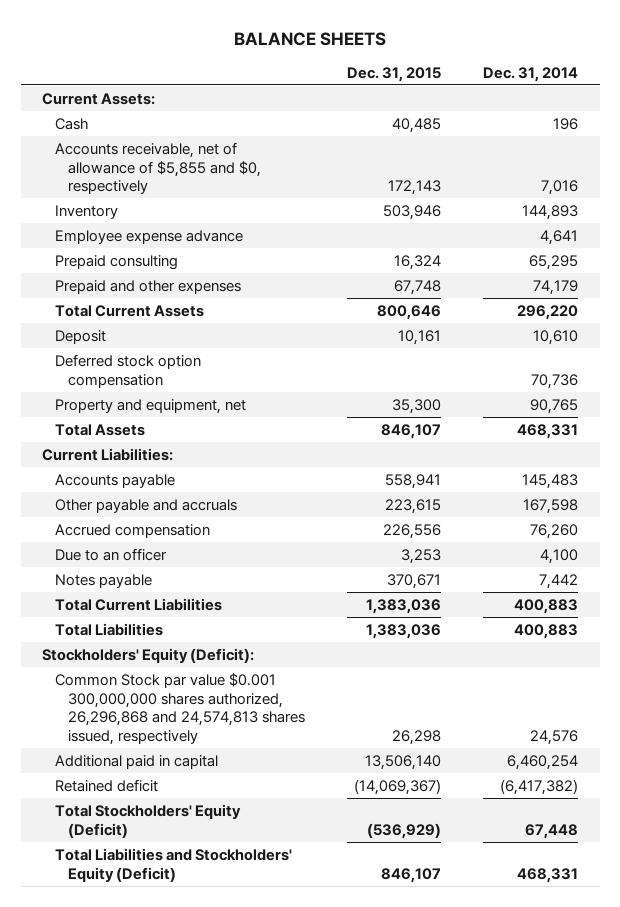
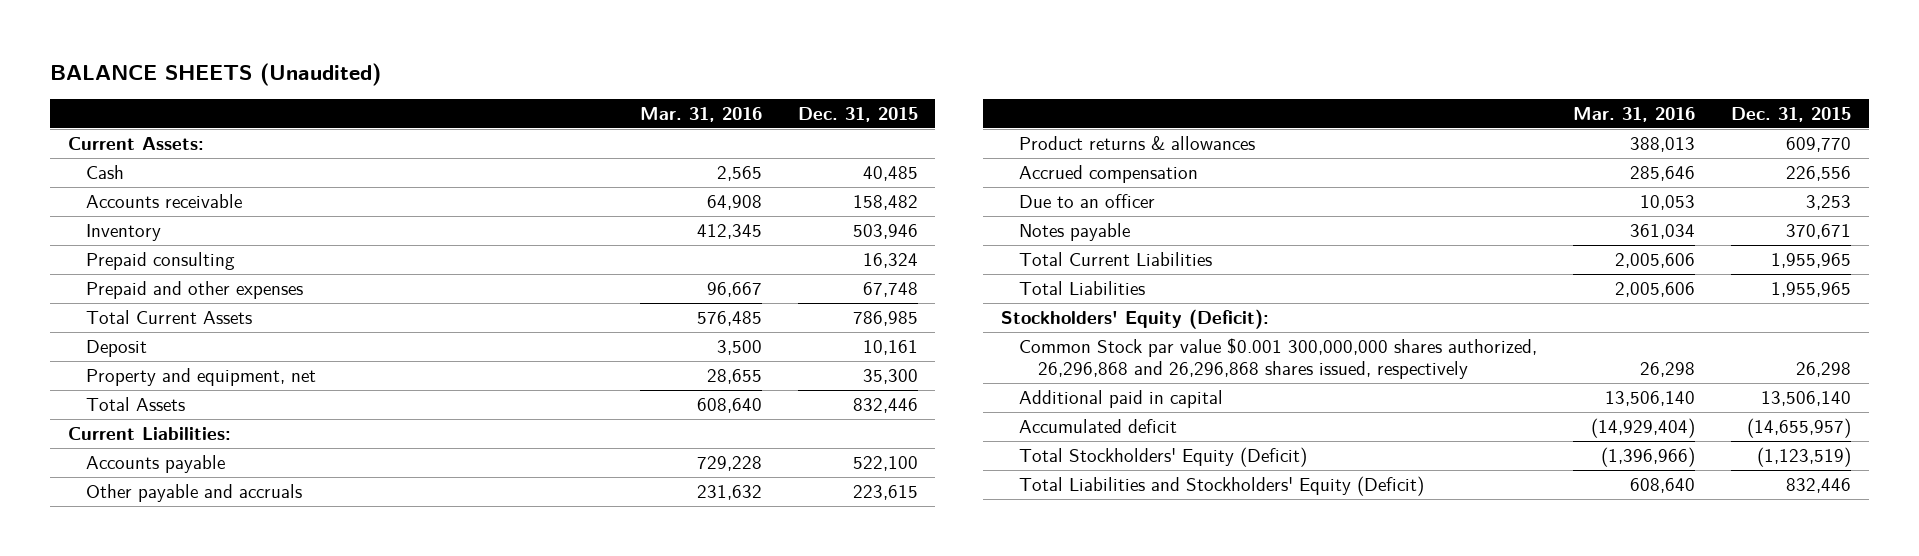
[234,31,387,46] BALANCE SHEETS -> [50,62,382,86] BALANCE SHEETS (Unaudited)
[483,66,579,82] Dec. 31, 2014 -> none
none -> [639,107,762,123] Mar. 31, 2016
[54,141,261,195] Accounts receivable, net of allowance of $5,855 and $0, respectively -> [86,193,243,208] Accounts receivable
[388,180,442,196] 172,143 -> [852,194,918,210] 158,482
[54,229,243,244] Employee expense advance -> none
[377,304,442,320] 800,646 -> [852,310,918,326] 786,985
[54,353,201,388] Deferred stock option compensation -> none
[381,423,442,439] 846,107 -> [852,397,918,413] 832,446
[385,473,442,489] 558,941 -> [852,455,918,471] 522,100
none -> [1019,135,1256,150] Product returns & allowances
[366,598,442,614] 1,383,036 -> [1770,252,1851,268] 1,955,965
[366,623,442,639] 1,383,036 -> [1770,281,1851,297] 1,955,965
[54,672,305,746] Common Stock par value $0.001 300,000,000 shares authorized, 26,296,868 and 24,574,813 shares issued, respectively -> [1019,337,1538,380] Common Stock par value $0.001 300,000,000 shares authorized, 26,296,868 and 26,296,868 shares issued, respectively
[54,778,158,792] Retained deficit -> [1019,418,1178,433] Accumulated deficit
[354,778,442,795] (14,069,367) -> [1746,417,1851,438] (14,655,957)
[367,822,442,839] (536,929) -> [1756,446,1851,467] (1,123,519)
[381,867,442,883] 846,107 -> [1785,477,1851,493] 832,446

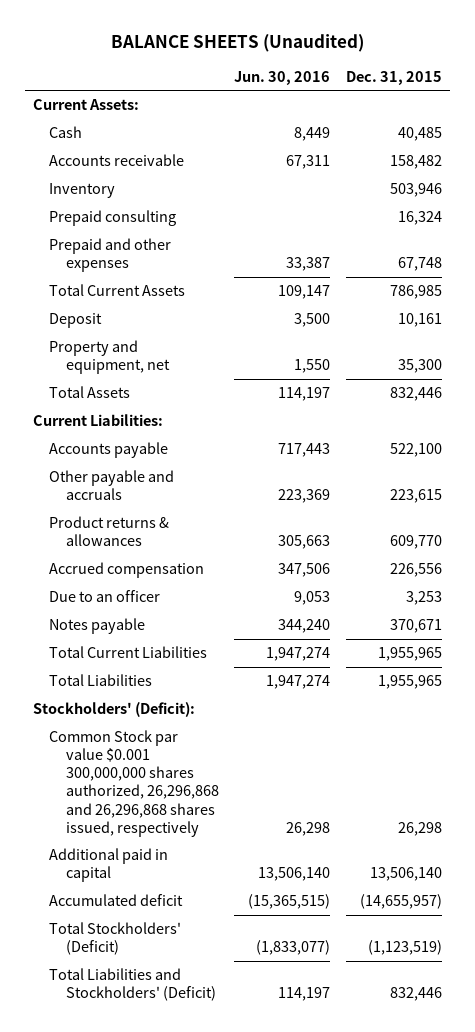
[639,107,762,123] Mar. 31, 2016 -> none
none -> [234,70,331,85] Jun. 30, 2016
[1001,308,1270,329] Stockholders' Equity (Deficit): -> [33,702,196,718] Stockholders' (Deficit):
[1019,446,1308,467] Total Stockholders' Equity (Deficit) -> [49,922,182,956] Total Stockholders' (Deficit)
[1019,475,1425,496] Total Liabilities and Stockholders' Equity (Deficit) -> [49,968,216,1002] Total Liabilities and Stockholders' (Deficit)

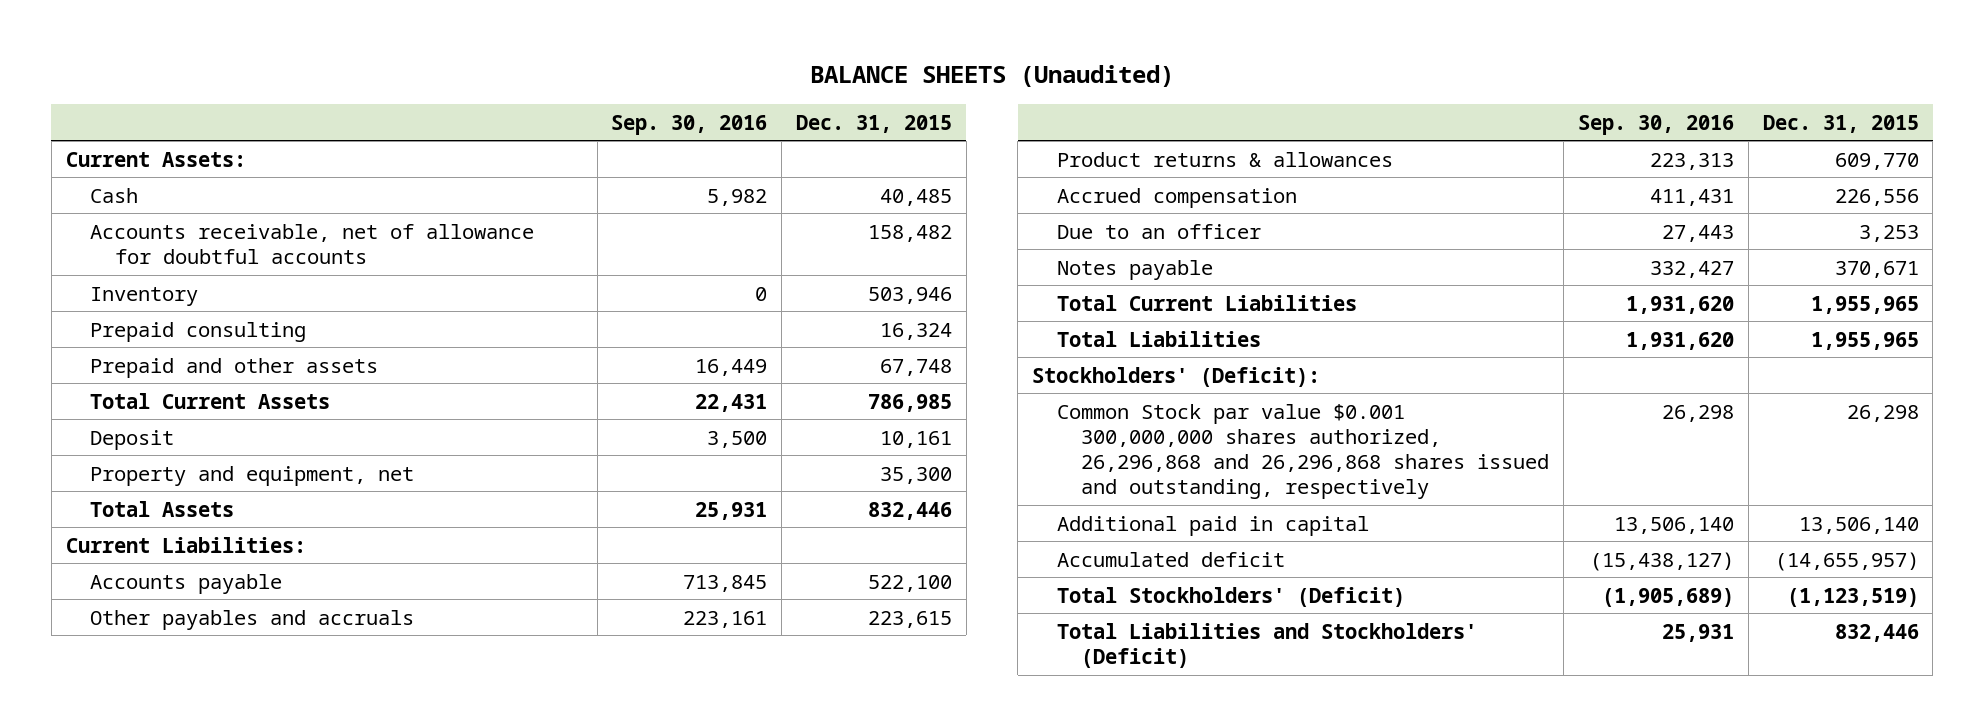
[234,70,331,85] Jun. 30, 2016 -> none
none -> [611,114,768,135] Sep. 30, 2016
[49,154,185,167] Accounts receivable -> [90,223,535,264] Accounts receivable, net of allowance for doubtful accounts
[49,238,172,273] Prepaid and other expenses -> [90,357,379,378] Prepaid and other assets
[49,470,175,501] Other payable and accruals -> [90,609,415,630] Other payables and accruals
[49,730,219,837] Common Stock par value $0.001 300,000,000 shares authorized, 26,296,868 and 26,296,868 shares issued, respectively -> [1056,403,1550,500] Common Stock par value $0.001 300,000,000 shares authorized, 26,296,868 and 26,296,868 shares issued and outstanding, respectively

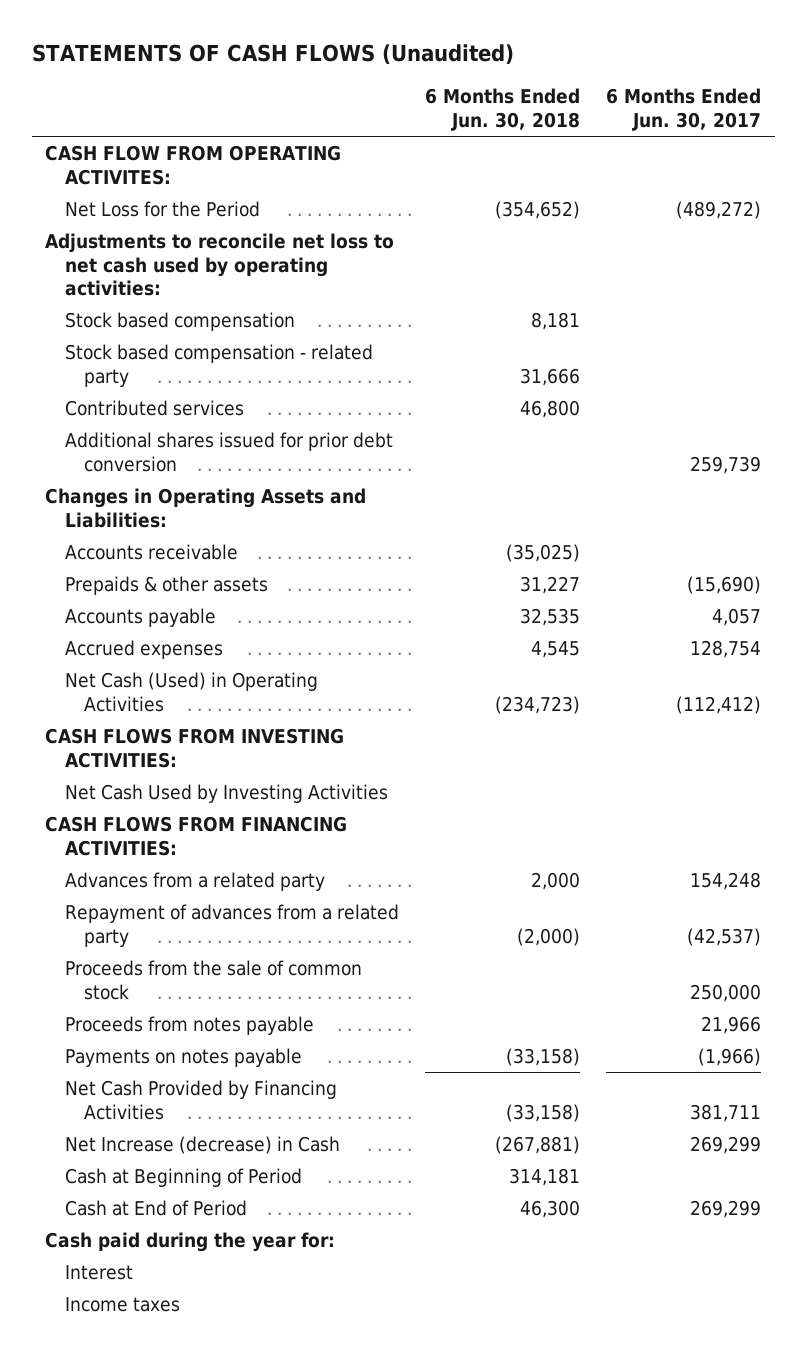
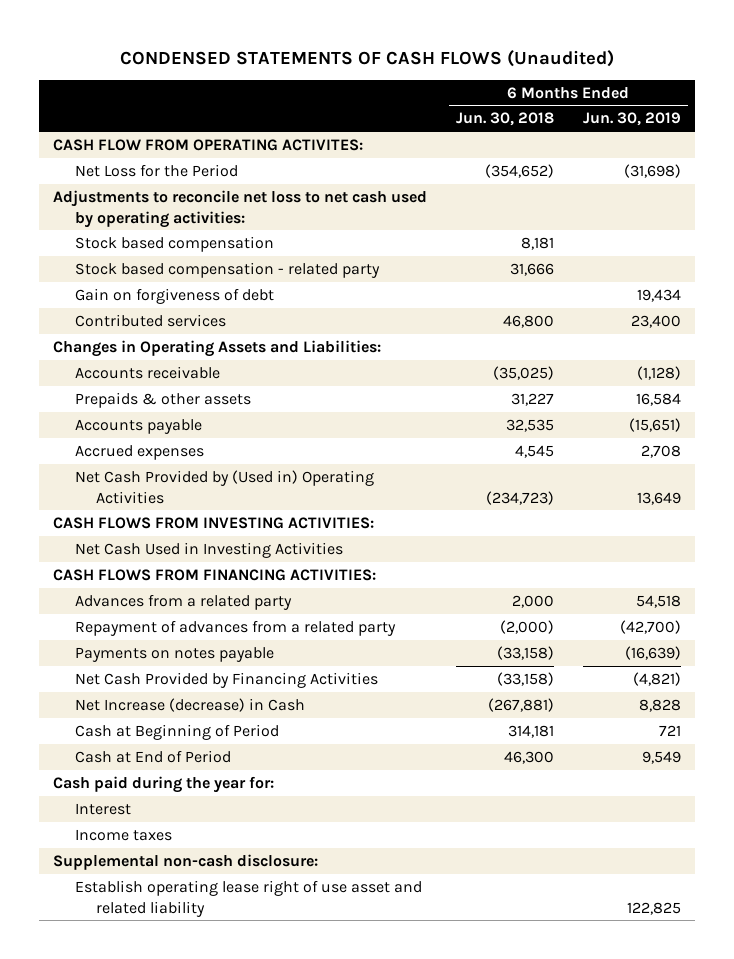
[31,44,514,65] STATEMENTS OF CASH FLOWS (Unaudited) -> [119,49,614,67] CONDENSED STATEMENTS OF CASH FLOWS (Unaudited)
[606,88,762,131] 6 Months Ended Jun. 30, 2017 -> none
none -> [582,112,681,127] Jun. 30, 2019
none -> [74,287,274,304] Gain on forgiveness of debt
[64,432,393,472] Additional shares issued for prior debt conversion -> none
[64,672,318,712] Net Cash (Used) in Operating Activities -> [74,469,374,504] Net Cash Provided by (Used in) Operating Activities
[64,784,388,804] Net Cash Used by Investing Activities -> [74,541,343,558] Net Cash Used in Investing Activities
[64,960,362,1000] Proceeds from the sale of common stock -> none
[64,1016,314,1036] Proceeds from notes payable -> none
none -> [53,853,319,870] Supplemental non-cash disclosure:
none -> [74,879,422,917] Establish operating lease right of use asset and related liability

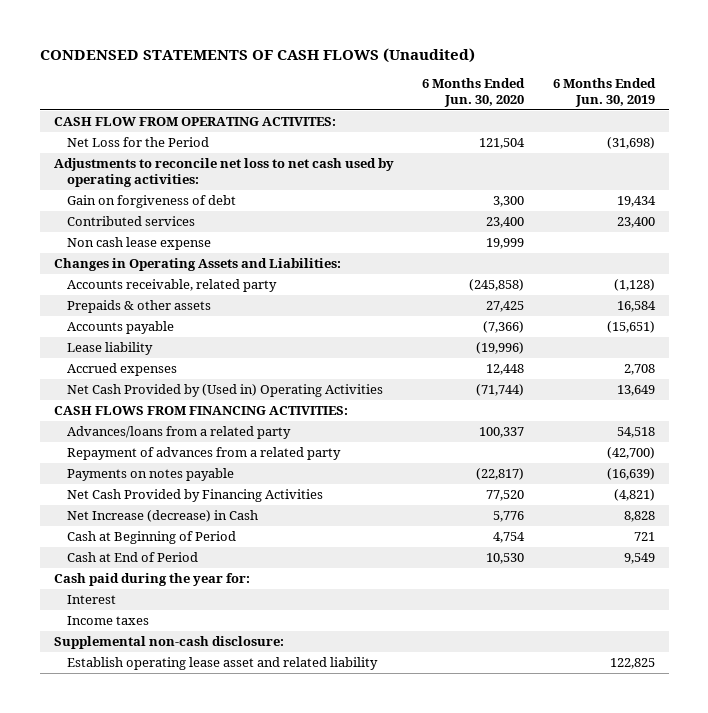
[455,112,554,127] Jun. 30, 2018 -> none
none -> [422,78,526,107] 6 Months Ended Jun. 30, 2020
[74,235,274,252] Stock based compensation -> none
[74,261,380,278] Stock based compensation - related party -> none
none -> [67,237,212,251] Non cash lease expense
[74,365,220,379] Accounts receivable -> [67,279,278,293] Accounts receivable, related party
none -> [67,342,154,356] Lease liability
[53,516,375,529] CASH FLOWS FROM INVESTING ACTIVITIES: -> none
[74,541,343,558] Net Cash Used in Investing Activities -> none
[74,593,292,610] Advances from a related party -> [67,426,292,440] Advances/loans from a related party
[74,879,422,917] Establish operating lease right of use asset and related liability -> [67,657,379,671] Establish operating lease asset and related liability

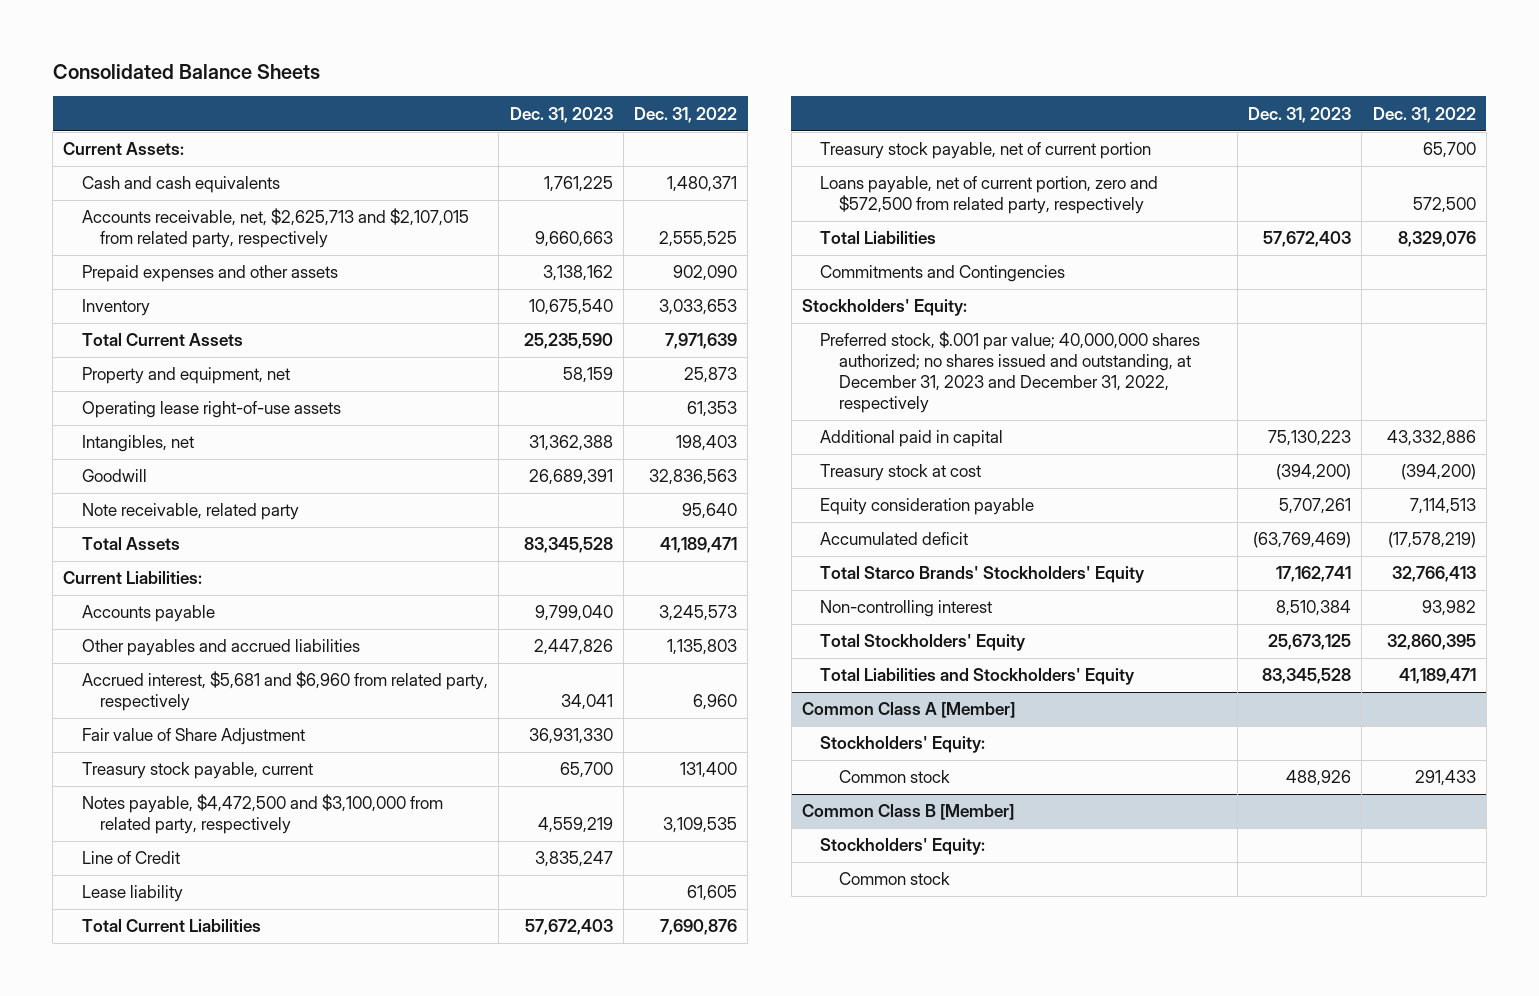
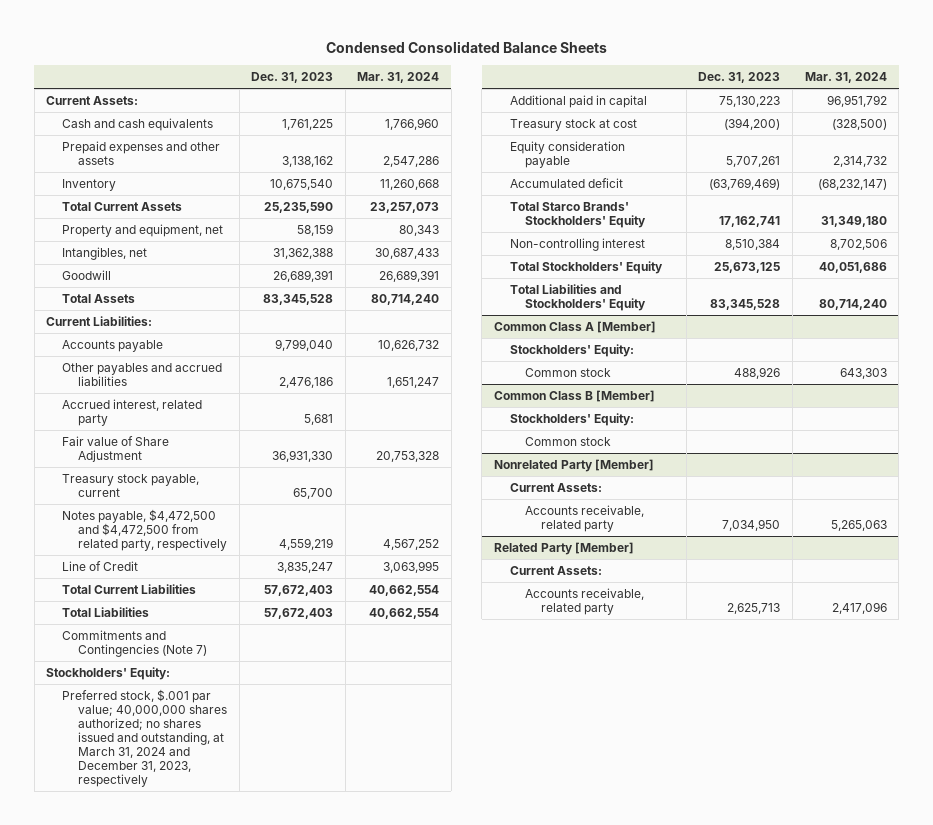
[52,64,320,80] Consolidated Balance Sheets -> [325,41,607,54] Condensed Consolidated Balance Sheets
[634,106,738,123] Dec. 31, 2022 -> none
none -> [357,72,440,84] Mar. 31, 2024
[81,208,469,249] Accounts receivable, net, $2,625,713 and $2,107,015 from related party, respectively -> none
[81,401,341,419] Operating lease right-of-use assets -> none
[81,503,299,521] Note receivable, related party -> none
[533,639,613,656] 2,447,826 -> [279,377,334,389] 2,476,186
[81,671,488,712] Accrued interest, $5,681 and $6,960 from related party, respectively -> [62,399,203,427] Accrued interest, related party
[560,694,613,711] 34,041 -> [304,414,334,426] 5,681
[81,794,443,835] Notes payable, $4,472,500 and $3,100,000 from related party, respectively -> [62,509,227,552] Notes payable, $4,472,500 and $4,472,500 from related party, respectively
[81,885,183,903] Lease liability -> none
[820,142,1152,160] Treasury stock payable, net of current portion -> none
[820,176,1159,215] Loans payable, net of current portion, zero and $572,500 from related party, respectively -> none
[820,265,1066,283] Commitments and Contingencies -> [62,630,207,658] Commitments and Contingencies (Note 7)
[820,331,1201,413] Preferred stock, $.001 par value; 40,000,000 shares authorized; no shares issued and outstanding, at December 31, 2023 and December 31, 2022, respectively -> [62,689,227,788] Preferred stock, $.001 par value; 40,000,000 shares authorized; no shares issued and outstanding, at March 31, 2024 and December 31, 2023, respectively
none -> [493,459,654,473] Nonrelated Party [Member]
none -> [509,483,602,493] Current Assets:
none -> [525,505,645,533] Accounts receivable, related party
none -> [493,542,634,556] Related Party [Member]
none -> [509,566,602,576] Current Assets:
none -> [525,588,645,616] Accounts receivable, related party

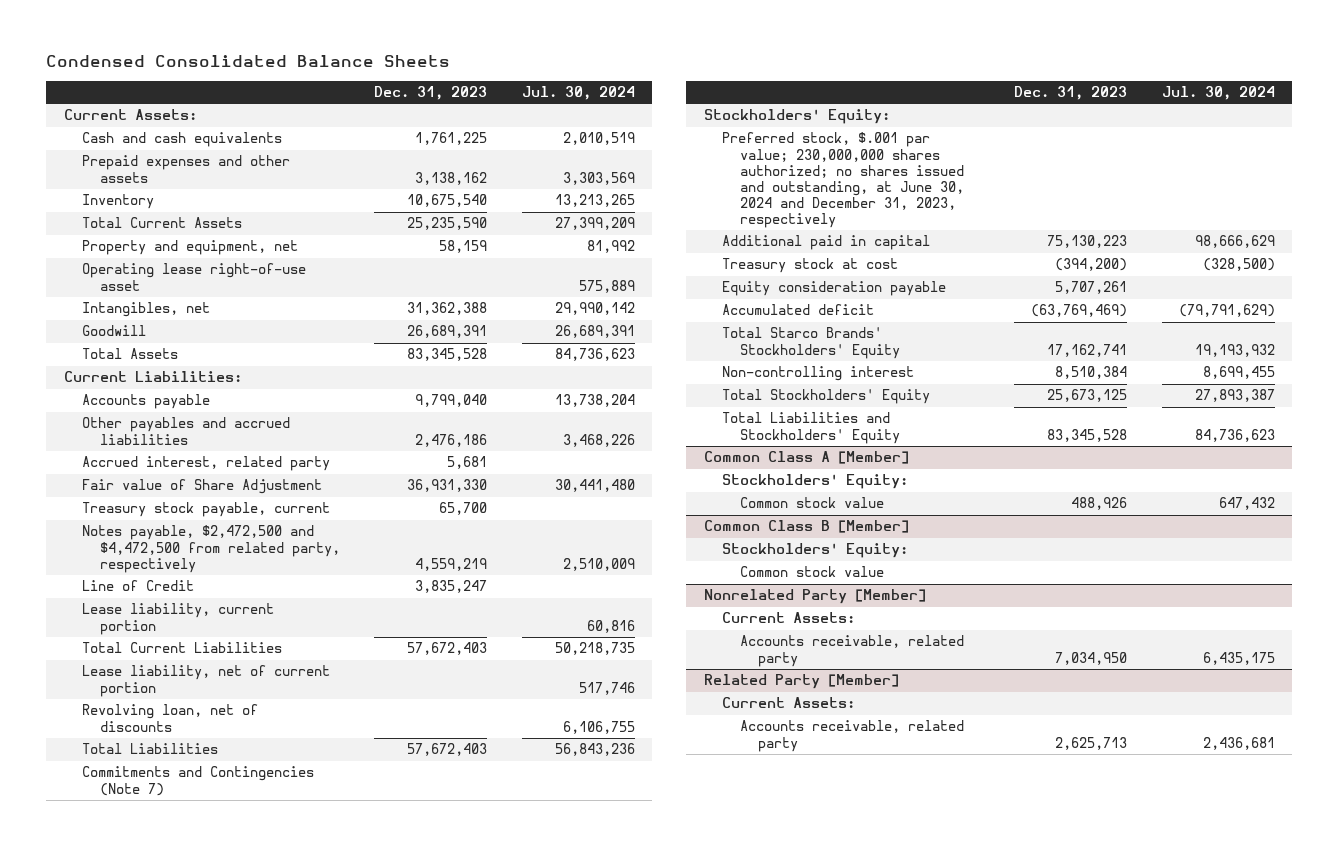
[357,72,440,84] Mar. 31, 2024 -> none
none -> [522,86,636,101] Jul. 30, 2024
none -> [81,263,306,291] Operating lease right-of-use asset
[62,509,227,552] Notes payable, $4,472,500 and $4,472,500 from related party, respectively -> [81,525,340,573] Notes payable, $2,472,500 and $4,472,500 from related party, respectively
none -> [81,603,274,635] Lease liability, current portion
none -> [81,665,330,697] Lease liability, net of current portion
none -> [81,704,258,732] Revolving loan, net of discounts
[62,689,227,788] Preferred stock, $.001 par value; 40,000,000 shares authorized; no shares issued and outstanding, at March 31, 2024 and December 31, 2023, respectively -> [721,132,964,228] Preferred stock, $.001 par value; 230,000,000 shares authorized; no shares issued and outstanding, at June 30, 2024 and December 31, 2023, respectively
[525,368,612,378] Common stock -> [739,497,884,509] Common stock value
[525,437,612,447] Common stock -> [739,566,884,578] Common stock value

